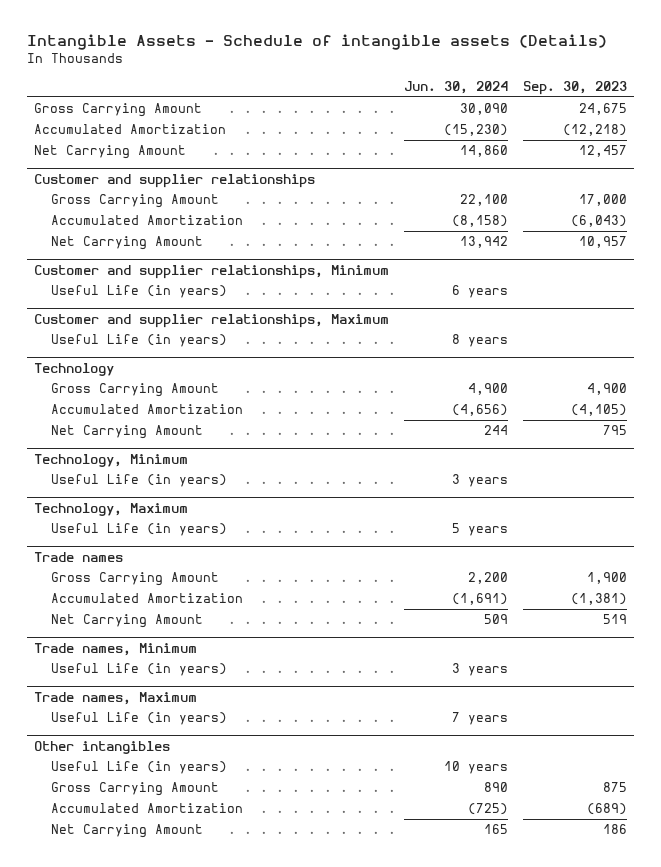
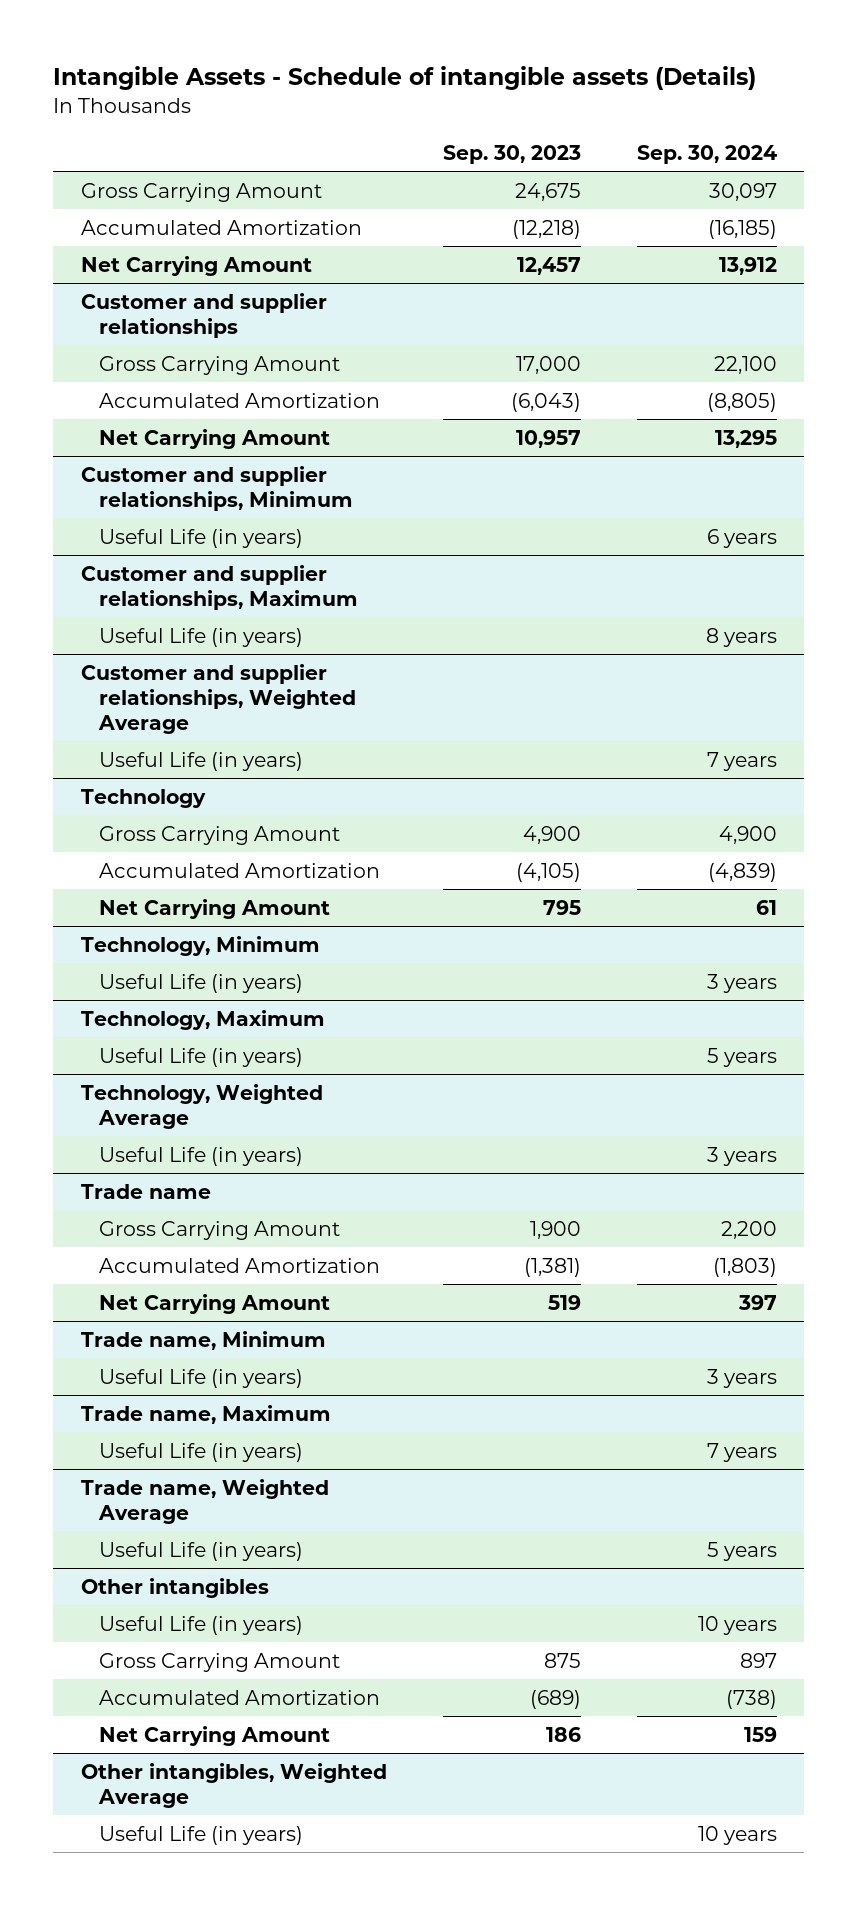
[403,80,508,94] Jun. 30, 2024 -> none
none -> [636,144,777,164] Sep. 30, 2024
none -> [81,663,357,735] Customer and supplier relationships, Weighted Average
none -> [99,751,304,771] Useful Life (in years)
none -> [81,1083,324,1129] Technology, Weighted Average
none -> [99,1146,304,1166] Useful Life (in years)
[33,551,123,562] Trade names -> [81,1183,212,1199] Trade name
[33,642,197,656] Trade names, Minimum -> [81,1330,327,1350] Trade name, Minimum
[33,691,197,705] Trade names, Maximum -> [81,1404,332,1424] Trade name, Maximum
none -> [81,1478,330,1524] Trade name, Weighted Average
none -> [99,1541,304,1561] Useful Life (in years)
none -> [81,1762,388,1808] Other intangibles, Weighted Average
none -> [99,1825,304,1845] Useful Life (in years)

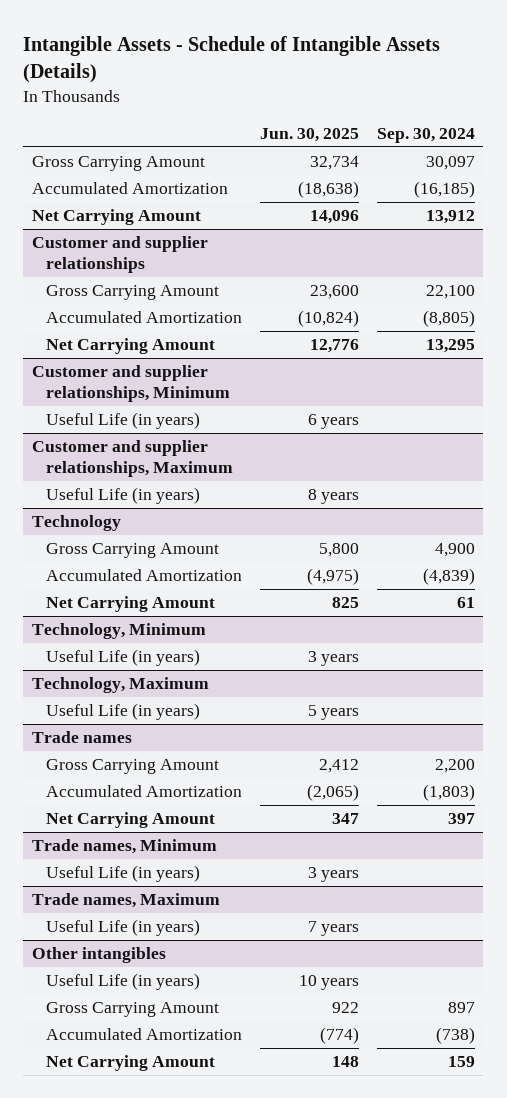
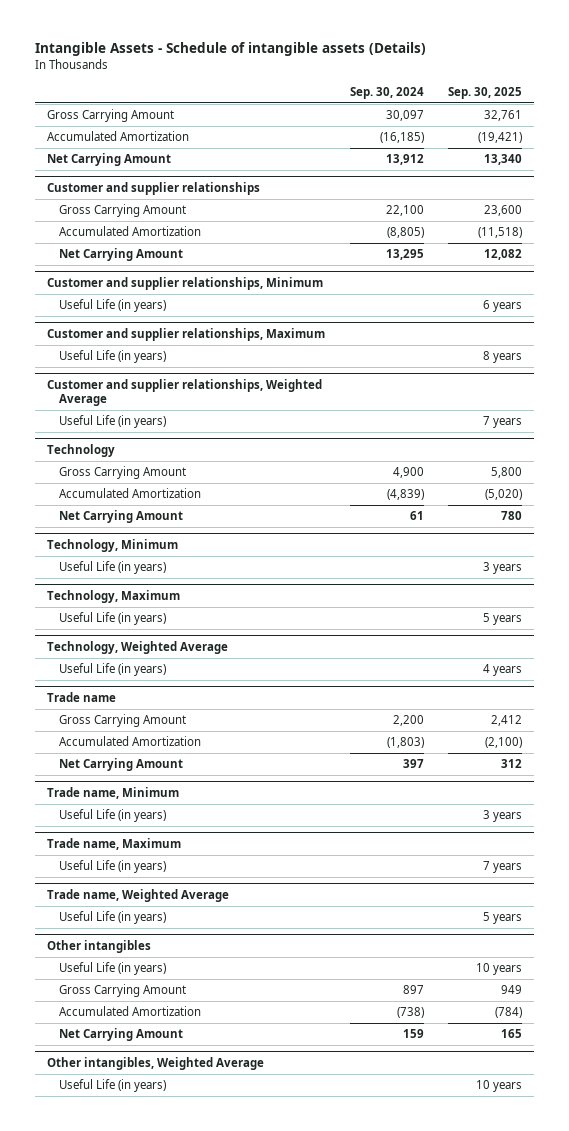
[23,35,441,84] Intangible Assets - Schedule of Intangible Assets (Details) -> [34,42,426,57] Intangible Assets - Schedule of intangible assets (Details)
[259,127,359,142] Jun. 30, 2025 -> none
none -> [448,86,523,99] Sep. 30, 2025
none -> [47,379,323,407] Customer and supplier relationships, Weighted Average
none -> [59,415,167,429] Useful Life (in years)
none -> [47,641,229,655] Technology, Weighted Average
none -> [59,663,167,677] Useful Life (in years)
[32,731,133,744] Trade names -> [47,692,117,703] Trade name
[32,839,218,855] Trade names, Minimum -> [47,787,180,800] Trade name, Minimum
[32,893,221,909] Trade names, Maximum -> [47,838,182,851] Trade name, Maximum
none -> [47,889,230,903] Trade name, Weighted Average
none -> [59,911,167,925] Useful Life (in years)
none -> [47,1057,265,1071] Other intangibles, Weighted Average
none -> [59,1079,167,1093] Useful Life (in years)

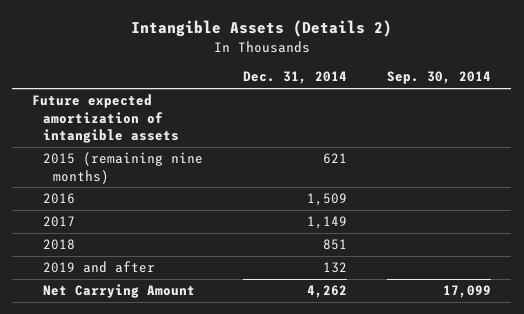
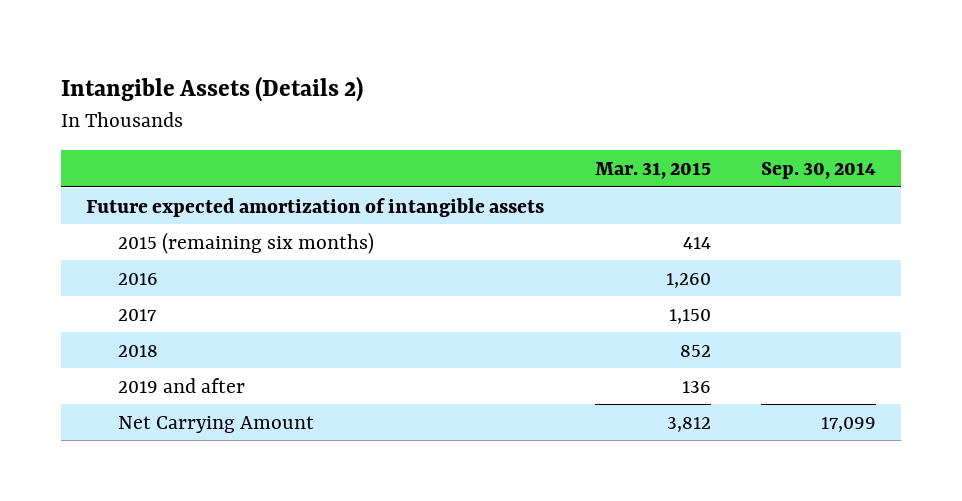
[243,71,348,85] Dec. 31, 2014 -> none
none -> [594,161,711,179] Mar. 31, 2015
[42,152,203,184] 2015 (remaining nine months) -> [118,231,375,254] 2015 (remaining six months)

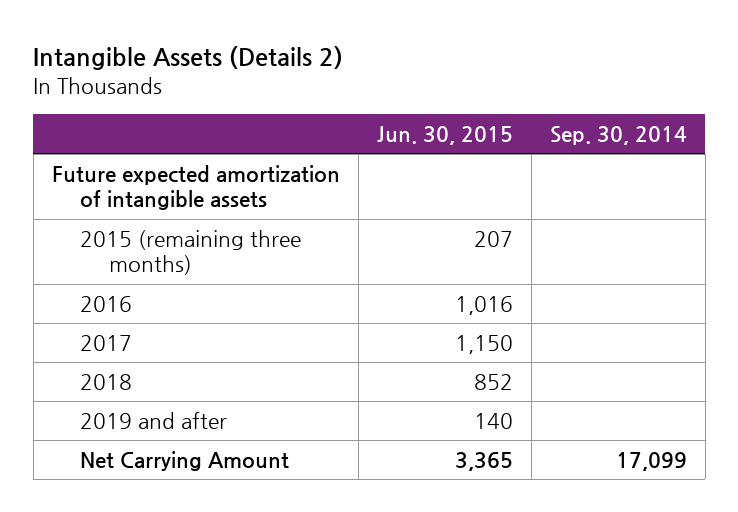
[594,161,711,179] Mar. 31, 2015 -> none
none -> [376,125,513,145] Jun. 30, 2015
[118,231,375,254] 2015 (remaining six months) -> [80,229,302,276] 2015 (remaining three months)

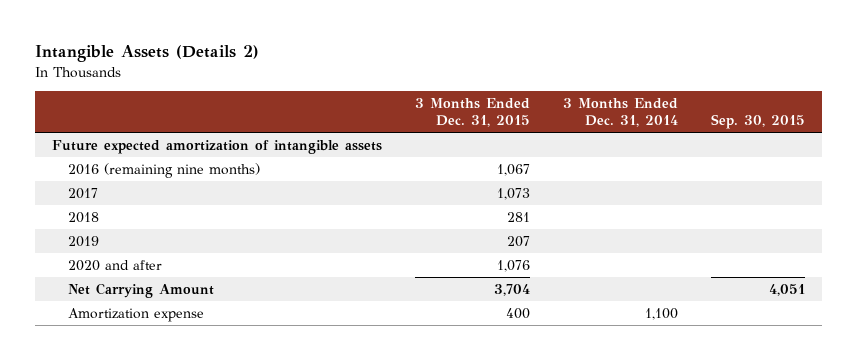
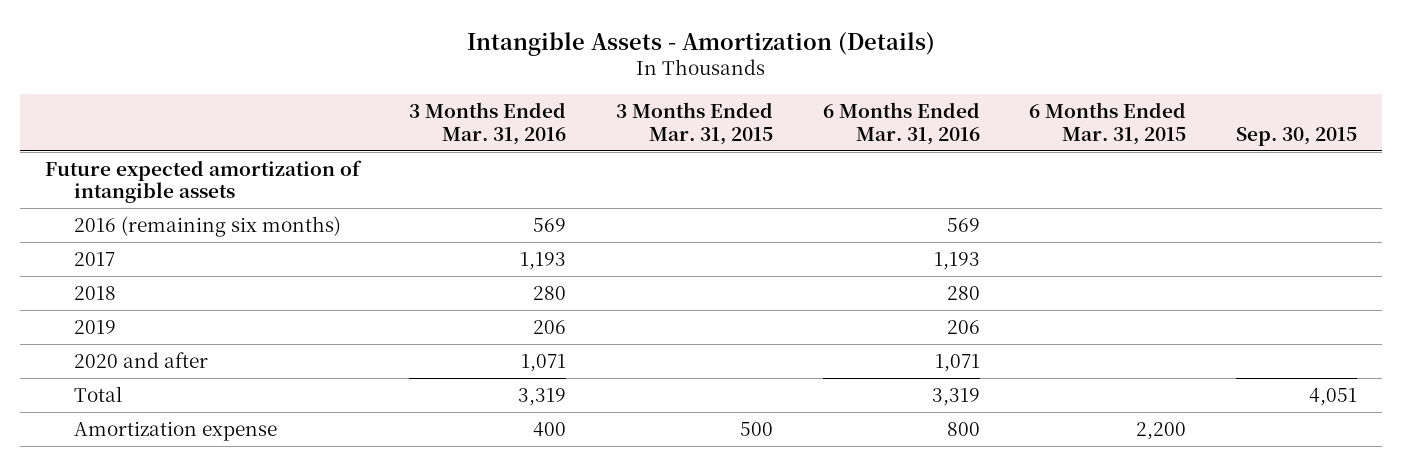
[35,45,260,63] Intangible Assets (Details 2) -> [466,31,935,56] Intangible Assets - Amortization (Details)
[415,97,531,127] 3 Months Ended Dec. 31, 2015 -> none
[563,97,679,127] 3 Months Ended Dec. 31, 2014 -> none
none -> [409,102,567,145] 3 Months Ended Mar. 31, 2016
none -> [616,102,774,145] 3 Months Ended Mar. 31, 2015
none -> [822,102,980,145] 6 Months Ended Mar. 31, 2016
none -> [1029,102,1187,145] 6 Months Ended Mar. 31, 2015
[67,163,260,179] 2016 (remaining nine months) -> [73,215,341,237] 2016 (remaining six months)
[67,283,214,299] Net Carrying Amount -> [73,385,122,402] Total

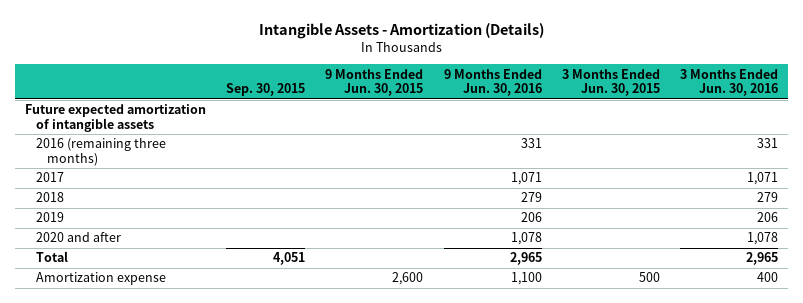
[409,102,567,145] 3 Months Ended Mar. 31, 2016 -> none
[616,102,774,145] 3 Months Ended Mar. 31, 2015 -> none
[822,102,980,145] 6 Months Ended Mar. 31, 2016 -> none
[1029,102,1187,145] 6 Months Ended Mar. 31, 2015 -> none
none -> [325,68,424,97] 9 Months Ended Jun. 30, 2015
none -> [443,68,542,97] 9 Months Ended Jun. 30, 2016
none -> [561,68,660,97] 3 Months Ended Jun. 30, 2015
none -> [679,68,778,97] 3 Months Ended Jun. 30, 2016
[73,215,341,237] 2016 (remaining six months) -> [36,138,167,167] 2016 (remaining three months)

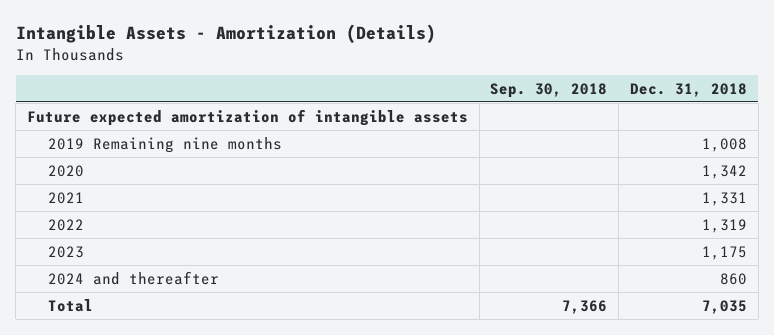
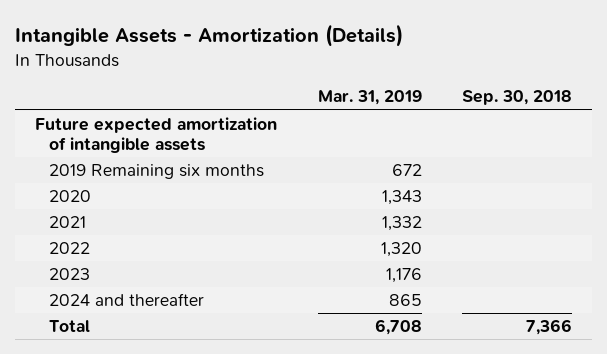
[629,82,747,97] Dec. 31, 2018 -> none
none -> [317,90,422,106] Mar. 31, 2019
[47,136,282,153] 2019 Remaining nine months -> [49,163,265,179] 2019 Remaining six months

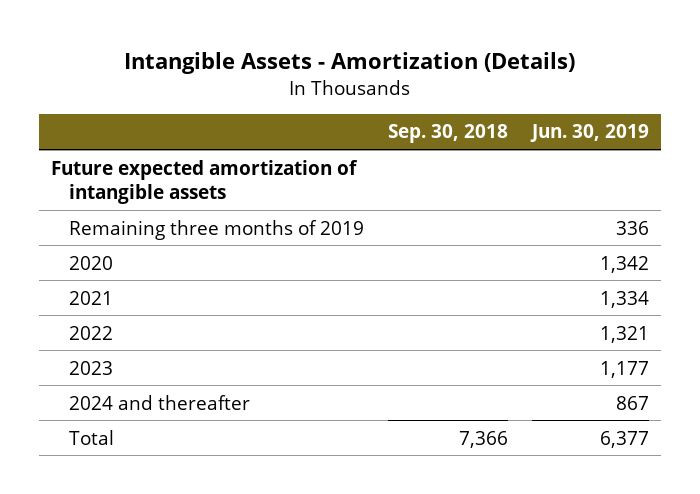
[317,90,422,106] Mar. 31, 2019 -> none
none -> [529,124,649,143] Jun. 30, 2019
[49,163,265,179] 2019 Remaining six months -> [68,219,364,240] Remaining three months of 2019

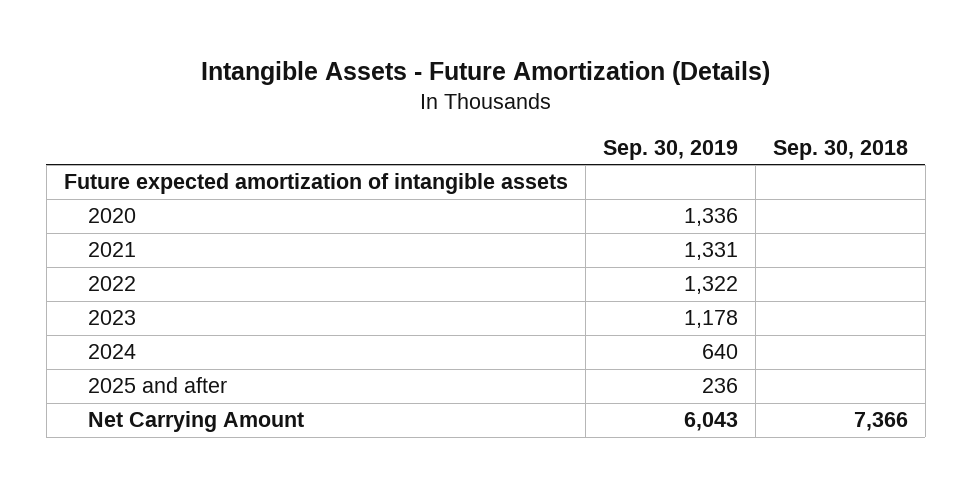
[124,51,576,74] Intangible Assets - Amortization (Details) -> [200,60,770,85] Intangible Assets - Future Amortization (Details)
[529,124,649,143] Jun. 30, 2019 -> none
none -> [602,139,738,160] Sep. 30, 2019
[68,219,364,240] Remaining three months of 2019 -> none
none -> [88,344,137,360] 2024
[68,394,250,410] 2024 and thereafter -> [88,377,228,394] 2025 and after
[68,429,114,445] Total -> [88,411,305,433] Net Carrying Amount

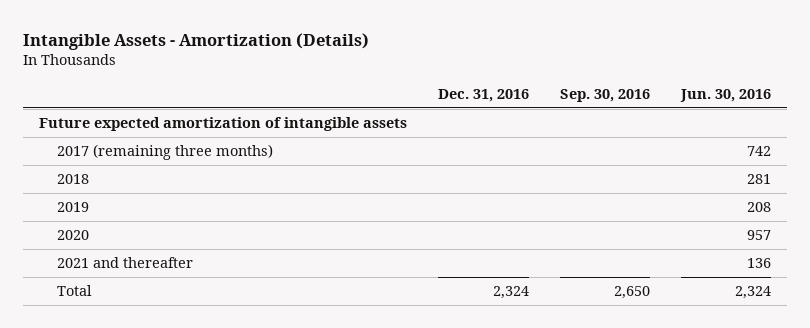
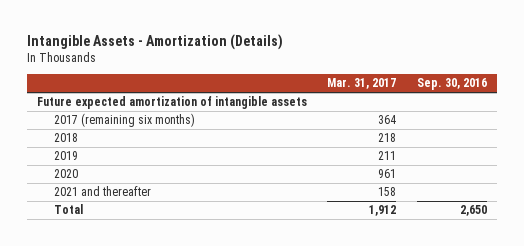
[437,88,529,102] Dec. 31, 2016 -> none
[680,88,772,102] Jun. 30, 2016 -> none
none -> [327,78,397,90] Mar. 31, 2017
[57,144,274,161] 2017 (remaining three months) -> [54,113,196,128] 2017 (remaining six months)

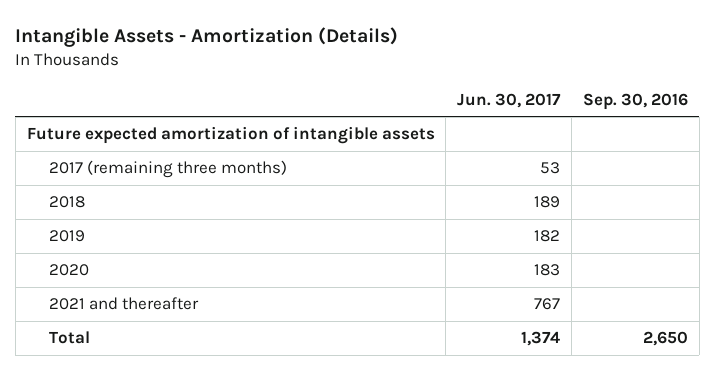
[327,78,397,90] Mar. 31, 2017 -> none
none -> [457,92,562,108] Jun. 30, 2017
[54,113,196,128] 2017 (remaining six months) -> [49,160,288,179] 2017 (remaining three months)

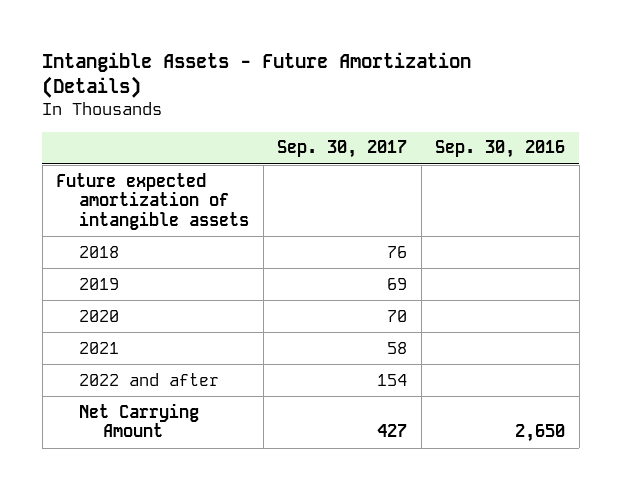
[15,26,399,47] Intangible Assets - Amortization (Details) -> [42,51,472,99] Intangible Assets - Future Amortization (Details)
[457,92,562,108] Jun. 30, 2017 -> none
none -> [277,140,408,159] Sep. 30, 2017
[49,160,288,179] 2017 (remaining three months) -> none
none -> [79,341,120,354] 2021
[49,297,200,311] 2021 and thereafter -> [79,372,220,386] 2022 and after
[49,331,91,345] Total -> [79,402,200,438] Net Carrying Amount

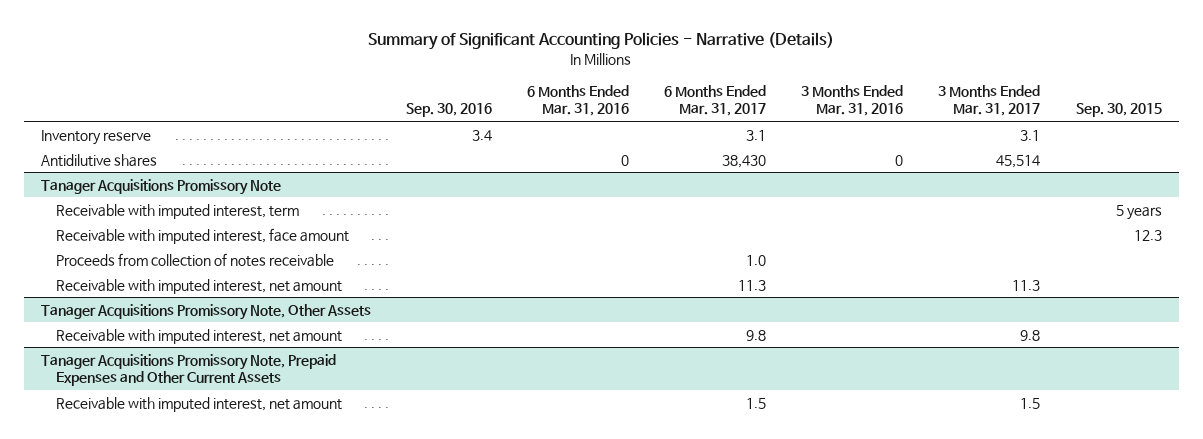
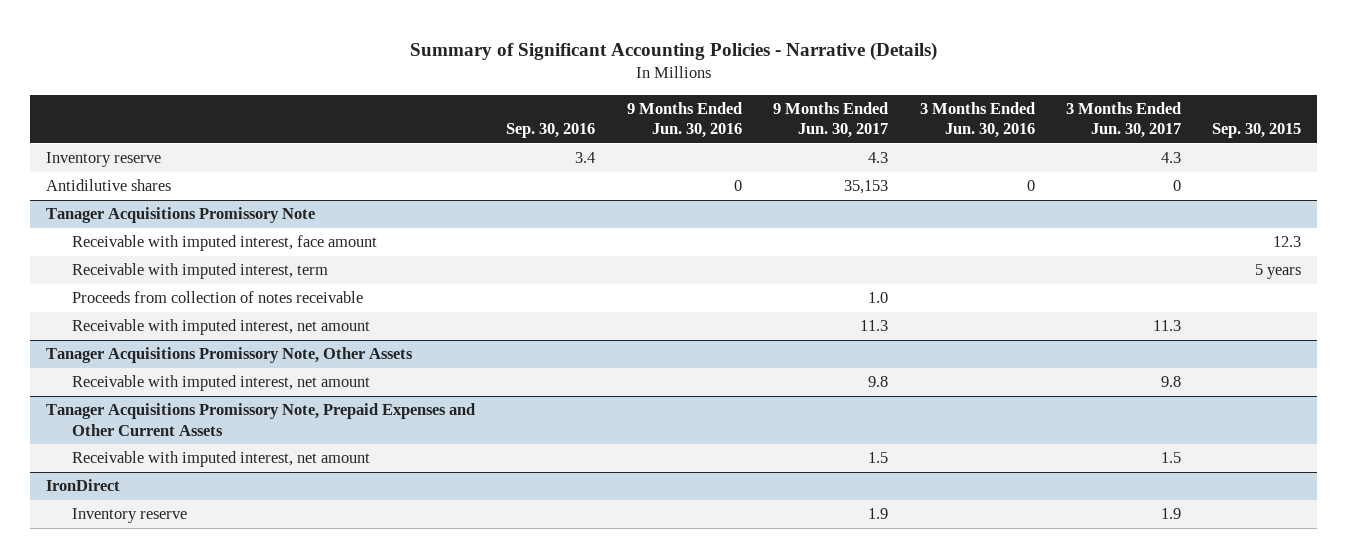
[527,84,630,117] 6 Months Ended Mar. 31, 2016 -> none
[664,84,767,117] 6 Months Ended Mar. 31, 2017 -> none
[801,84,904,117] 3 Months Ended Mar. 31, 2016 -> none
[938,84,1041,117] 3 Months Ended Mar. 31, 2017 -> none
none -> [626,102,742,139] 9 Months Ended Jun. 30, 2016
none -> [773,102,889,139] 9 Months Ended Jun. 30, 2017
none -> [919,102,1035,139] 3 Months Ended Jun. 30, 2016
none -> [1065,102,1181,139] 3 Months Ended Jun. 30, 2017
[56,203,300,219] Receivable with imputed interest, term -> [72,263,329,280] Receivable with imputed interest, term
none -> [45,479,120,492] IronDirect
none -> [72,508,188,524] Inventory reserve

